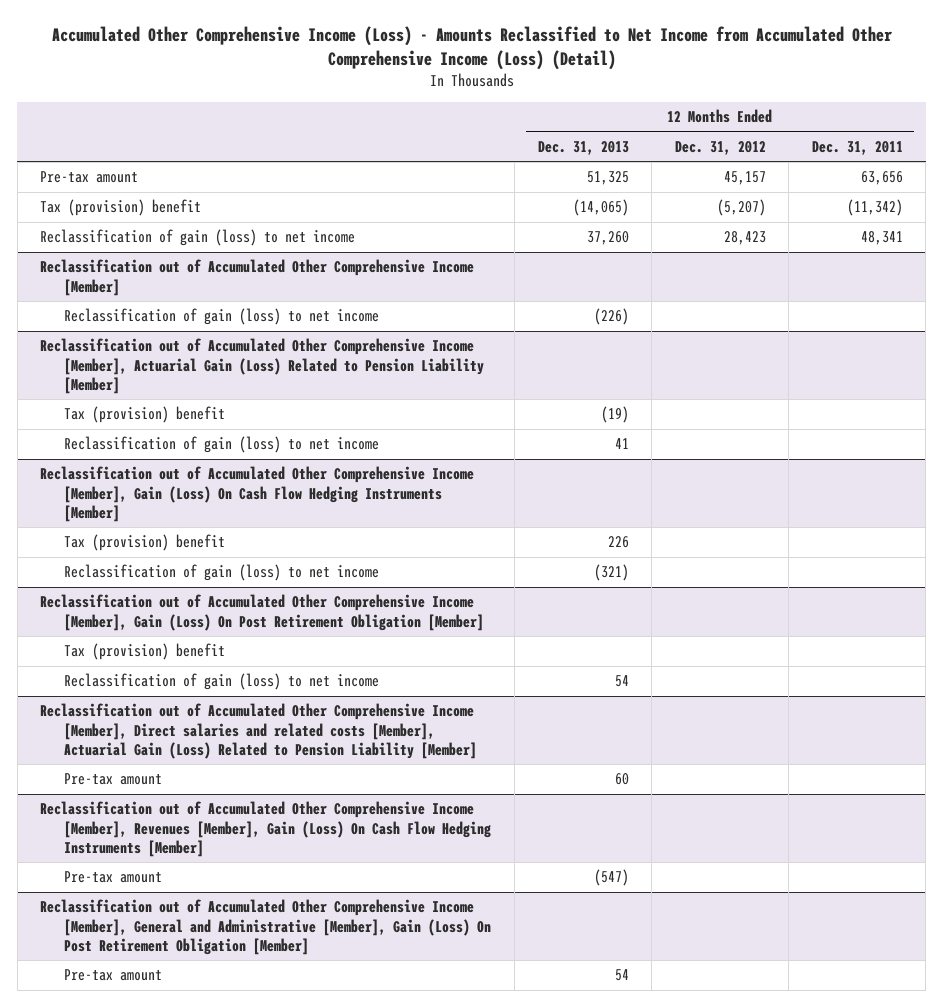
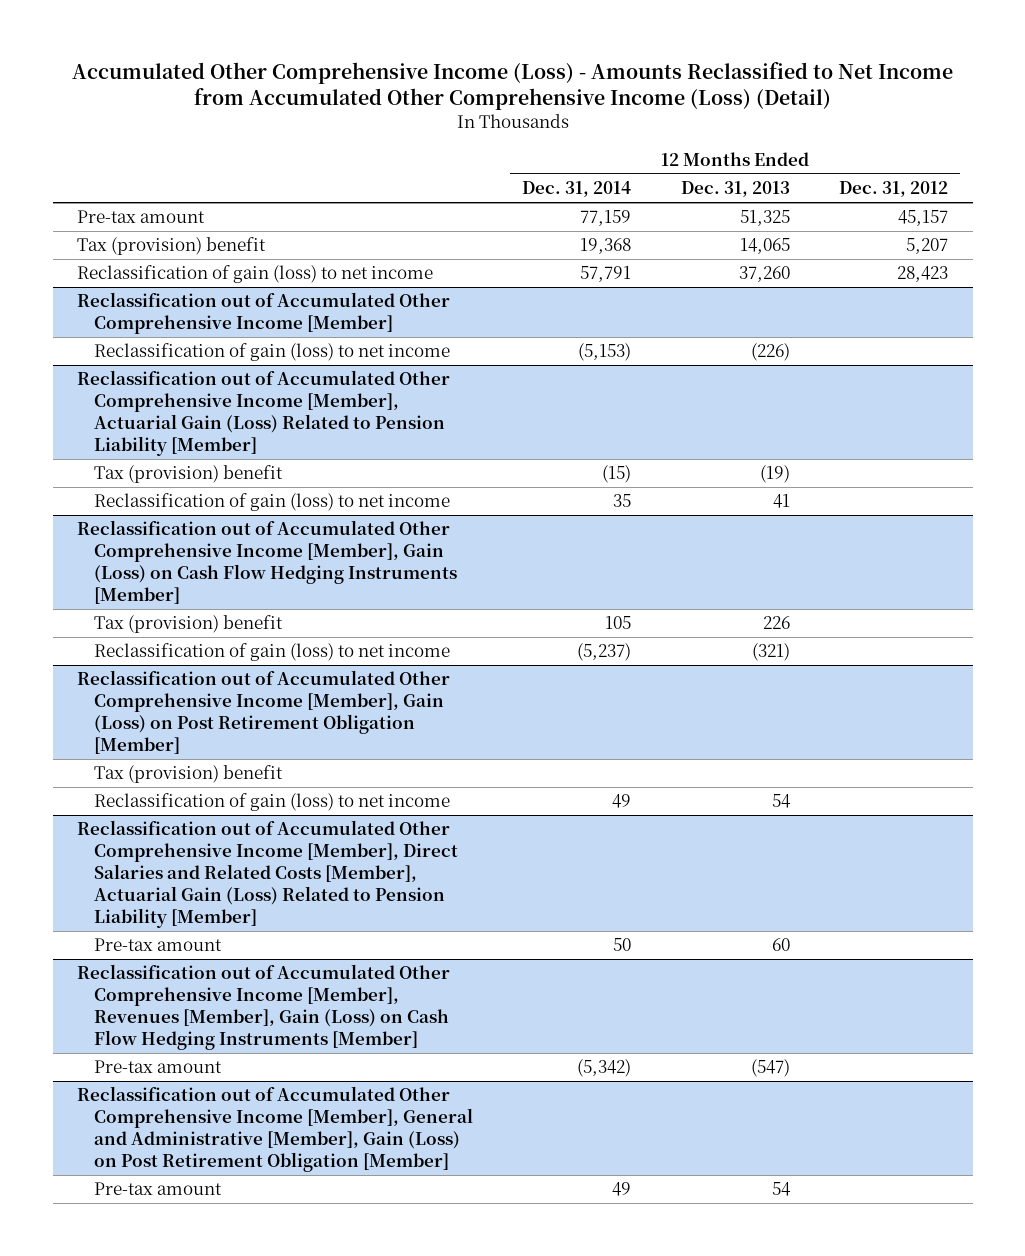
[811,140,903,155] Dec. 31, 2011 -> none
none -> [522,180,632,197] Dec. 31, 2014
[572,199,629,217] (14,065) -> [739,238,790,255] 14,065
[716,199,766,217] (5,207) -> [905,238,948,255] 5,207
[40,466,475,522] Reclassification out of Accumulated Other Comprehensive Income [Member], Gain (Loss) On Cash Flow Hedging Instruments [Member] -> [77,520,457,605] Reclassification out of Accumulated Other Comprehensive Income [Member], Gain (Loss) on Cash Flow Hedging Instruments [Member]
[40,594,485,631] Reclassification out of Accumulated Other Comprehensive Income [Member], Gain (Loss) On Post Retirement Obligation [Member] -> [77,670,451,755] Reclassification out of Accumulated Other Comprehensive Income [Member], Gain (Loss) on Post Retirement Obligation [Member]
[40,703,478,759] Reclassification out of Accumulated Other Comprehensive Income [Member], Direct salaries and related costs [Member], Actuarial Gain (Loss) Related to Pension Liability [Member] -> [77,820,458,928] Reclassification out of Accumulated Other Comprehensive Income [Member], Direct Salaries and Related Costs [Member], Actuarial Gain (Loss) Related to Pension Liability [Member]
[40,801,492,857] Reclassification out of Accumulated Other Comprehensive Income [Member], Revenues [Member], Gain (Loss) On Cash Flow Hedging Instruments [Member] -> [77,964,451,1051] Reclassification out of Accumulated Other Comprehensive Income [Member], Revenues [Member], Gain (Loss) on Cash Flow Hedging Instruments [Member]
[40,899,492,955] Reclassification out of Accumulated Other Comprehensive Income [Member], General and Administrative [Member], Gain (Loss) On Post Retirement Obligation [Member] -> [77,1086,473,1173] Reclassification out of Accumulated Other Comprehensive Income [Member], General and Administrative [Member], Gain (Loss) on Post Retirement Obligation [Member]

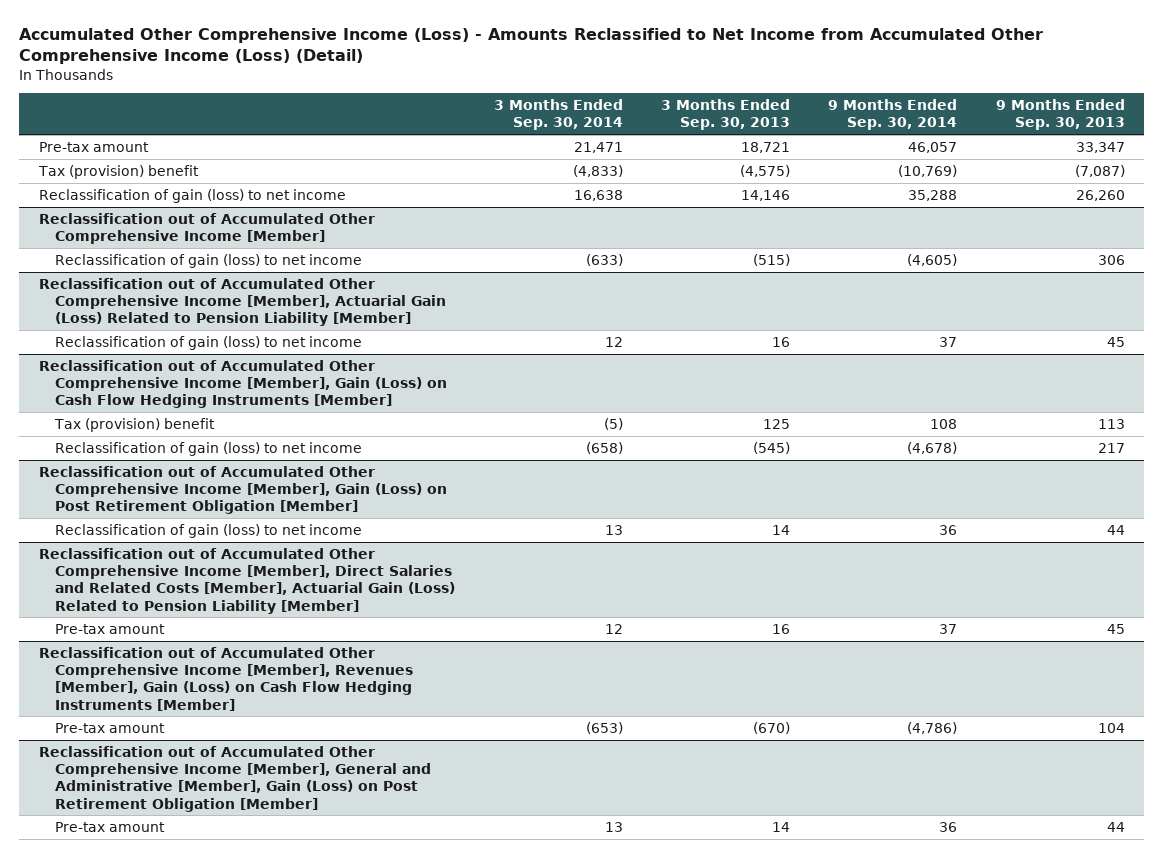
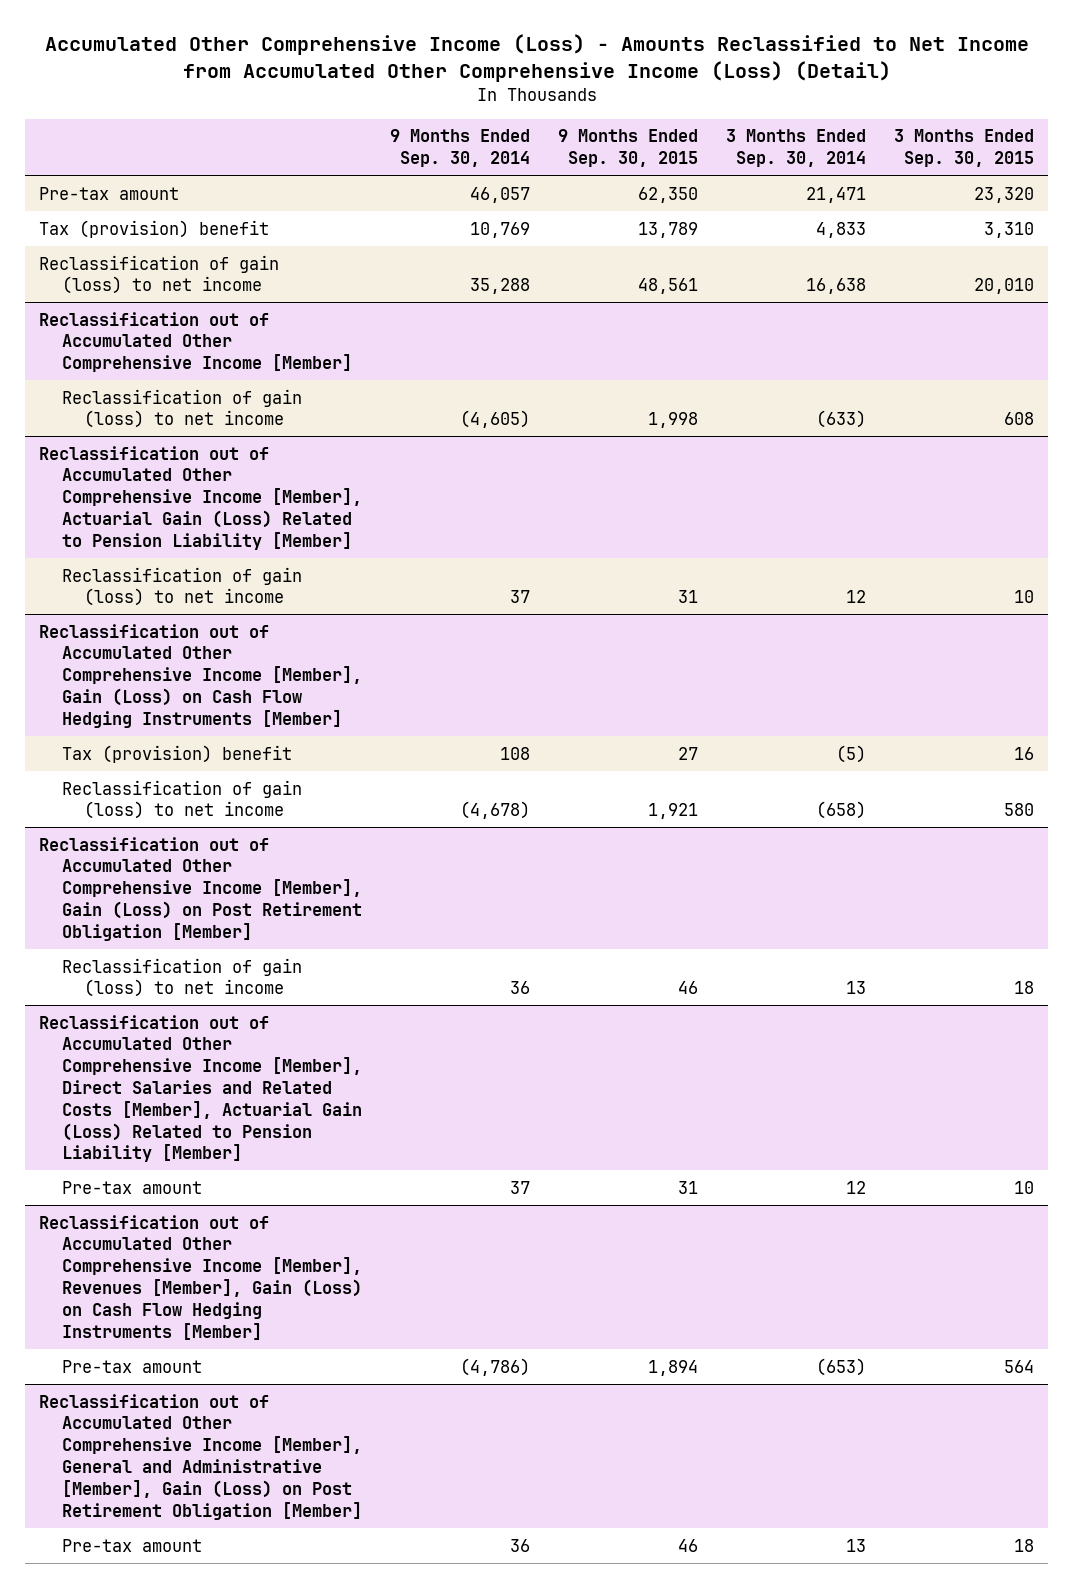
[660,99,790,131] 3 Months Ended Sep. 30, 2013 -> none
[995,99,1125,131] 9 Months Ended Sep. 30, 2013 -> none
none -> [557,129,698,168] 9 Months Ended Sep. 30, 2015
none -> [894,129,1035,168] 3 Months Ended Sep. 30, 2015
[572,164,623,177] (4,833) -> [816,221,867,238] 4,833
[898,164,958,177] (10,769) -> [469,221,530,238] 10,769

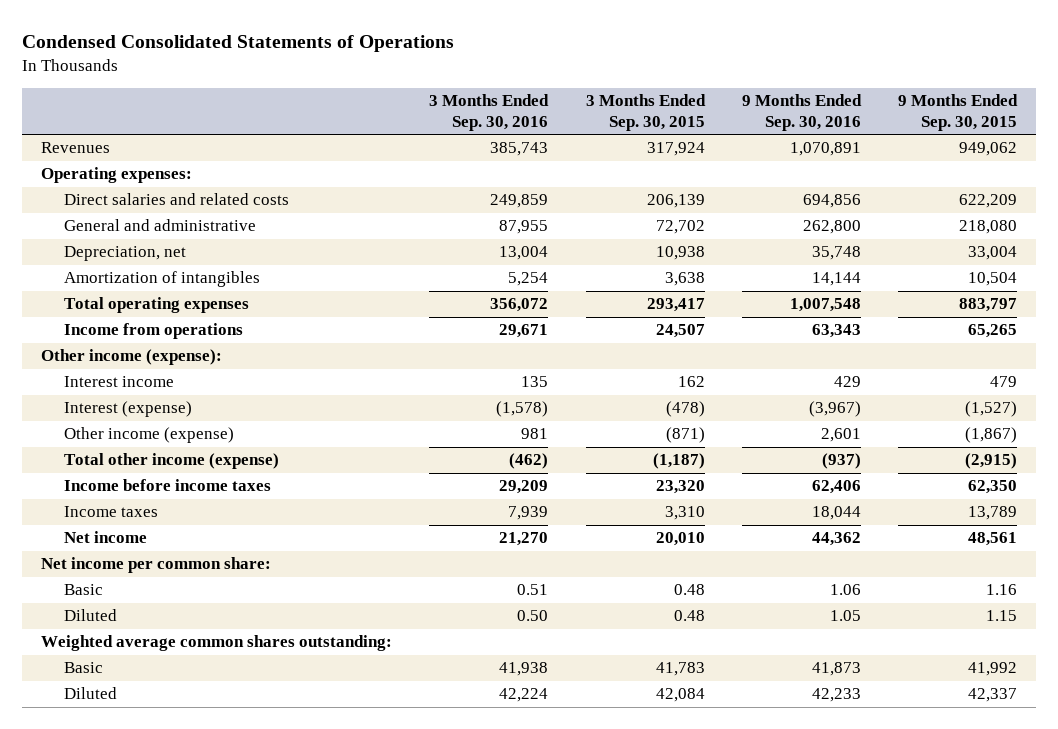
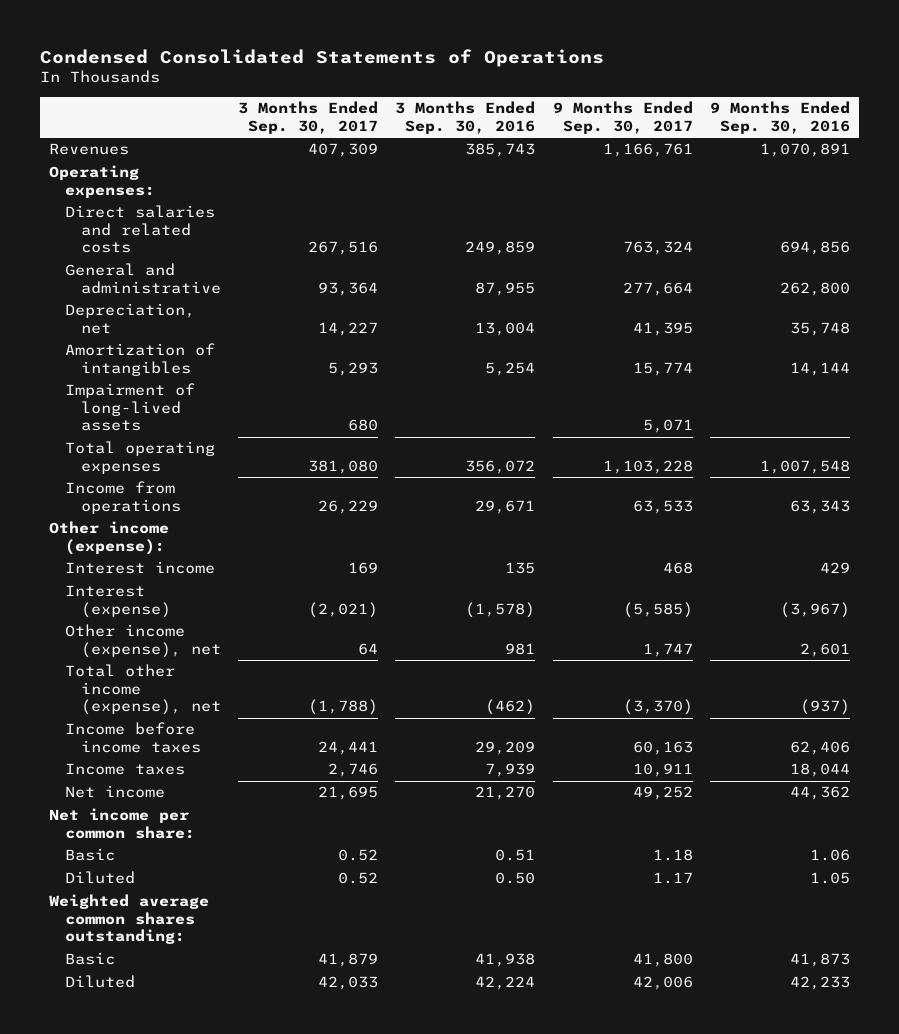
[585,94,706,131] 3 Months Ended Sep. 30, 2015 -> none
[898,94,1019,131] 9 Months Ended Sep. 30, 2015 -> none
none -> [238,101,379,134] 3 Months Ended Sep. 30, 2017
none -> [552,101,693,134] 9 Months Ended Sep. 30, 2017
none -> [64,383,195,432] Impairment of long-lived assets
[64,427,235,444] Other income (expense) -> [64,624,221,658] Other income (expense), net
[64,453,280,470] Total other income (expense) -> [64,664,221,716] Total other income (expense), net

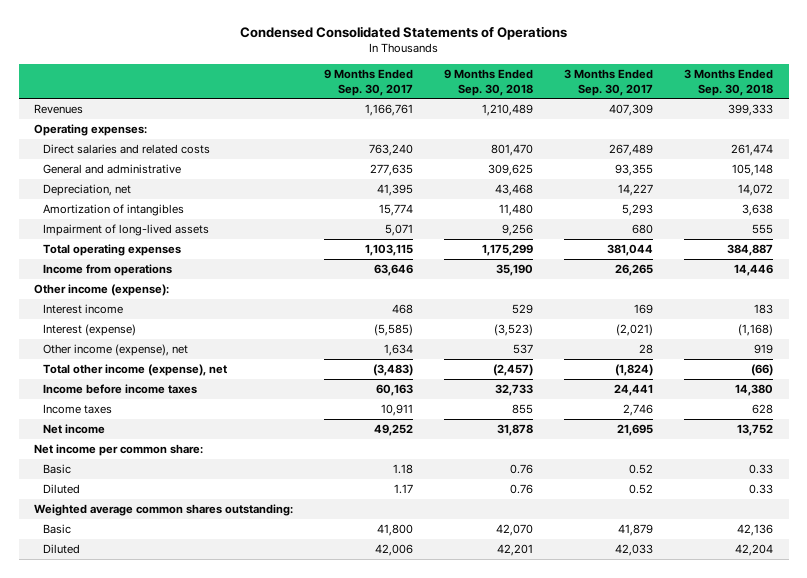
[395,101,536,134] 3 Months Ended Sep. 30, 2016 -> none
[709,101,850,134] 9 Months Ended Sep. 30, 2016 -> none
none -> [444,68,534,96] 9 Months Ended Sep. 30, 2018
none -> [684,68,774,96] 3 Months Ended Sep. 30, 2018
[308,241,379,256] 267,516 -> [609,143,654,156] 267,489
[622,241,693,256] 763,324 -> [369,143,414,156] 763,240
[318,281,379,296] 93,364 -> [615,163,654,176] 93,355
[622,281,693,296] 277,664 -> [370,163,414,176] 277,635
[308,459,379,474] 381,080 -> [607,243,654,256] 381,044
[602,459,693,474] 1,103,228 -> [365,243,414,256] 1,103,115
[318,499,379,514] 26,229 -> [615,263,654,276] 26,265
[632,499,693,514] 63,533 -> [374,263,414,276] 63,646
[358,642,379,655] 64 -> [639,343,654,354] 28
[642,642,693,657] 1,747 -> [384,343,414,356] 1,634
[308,699,379,716] (1,788) -> [615,363,654,376] (1,824)
[622,699,693,716] (3,370) -> [373,363,414,376] (3,483)

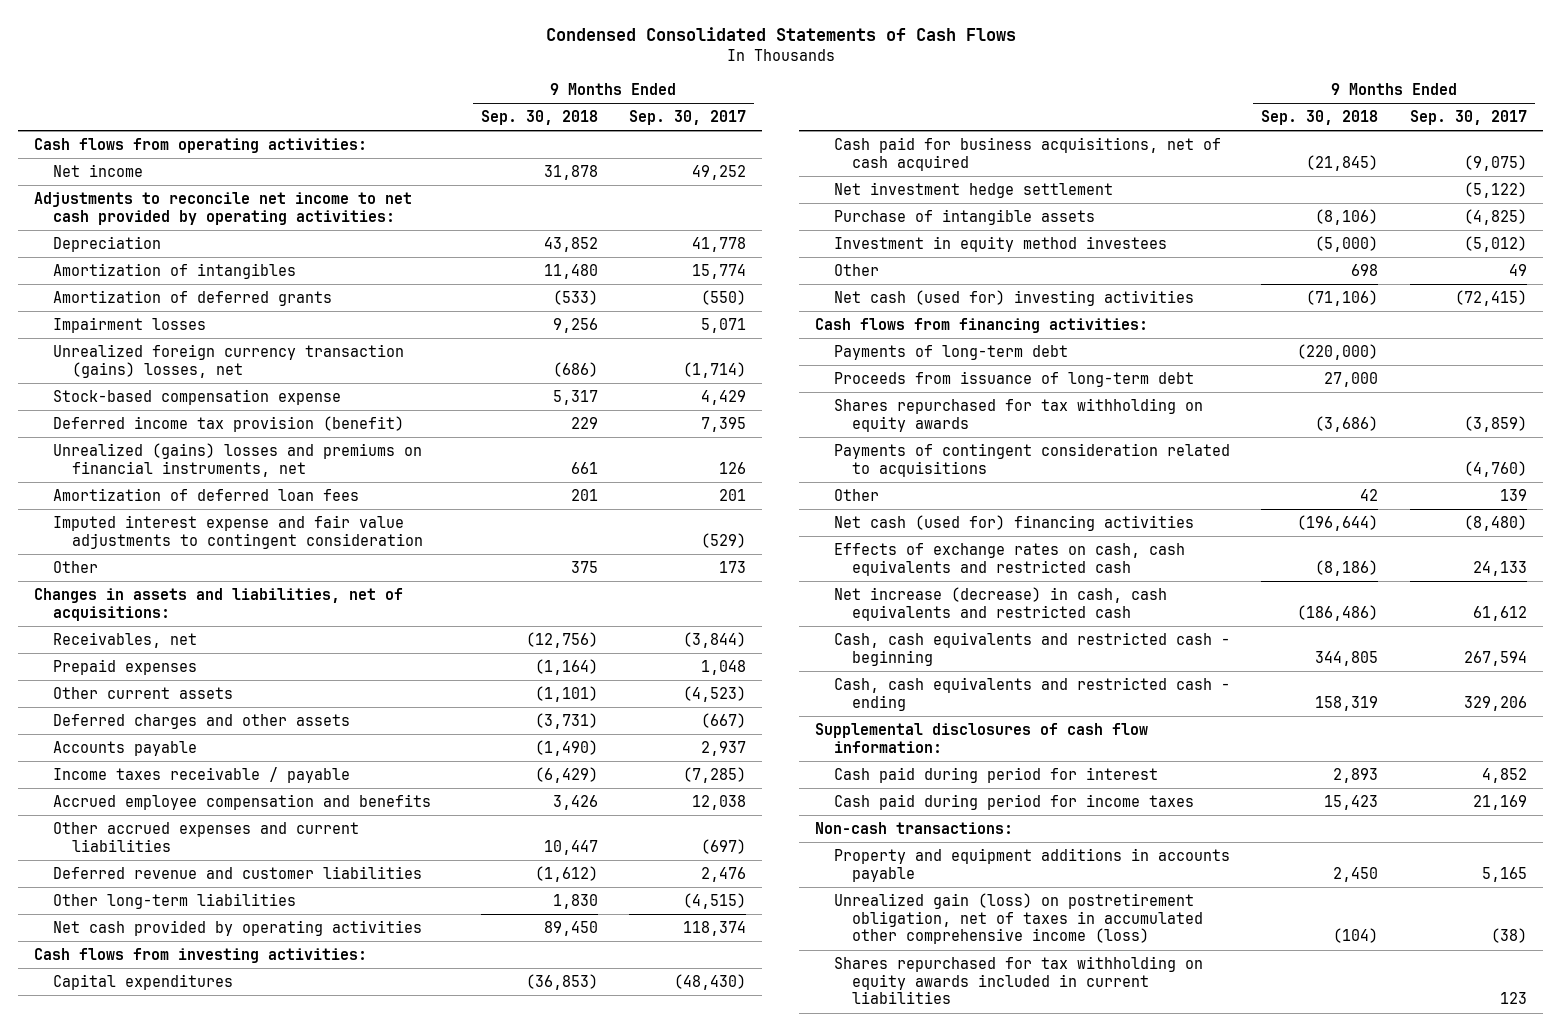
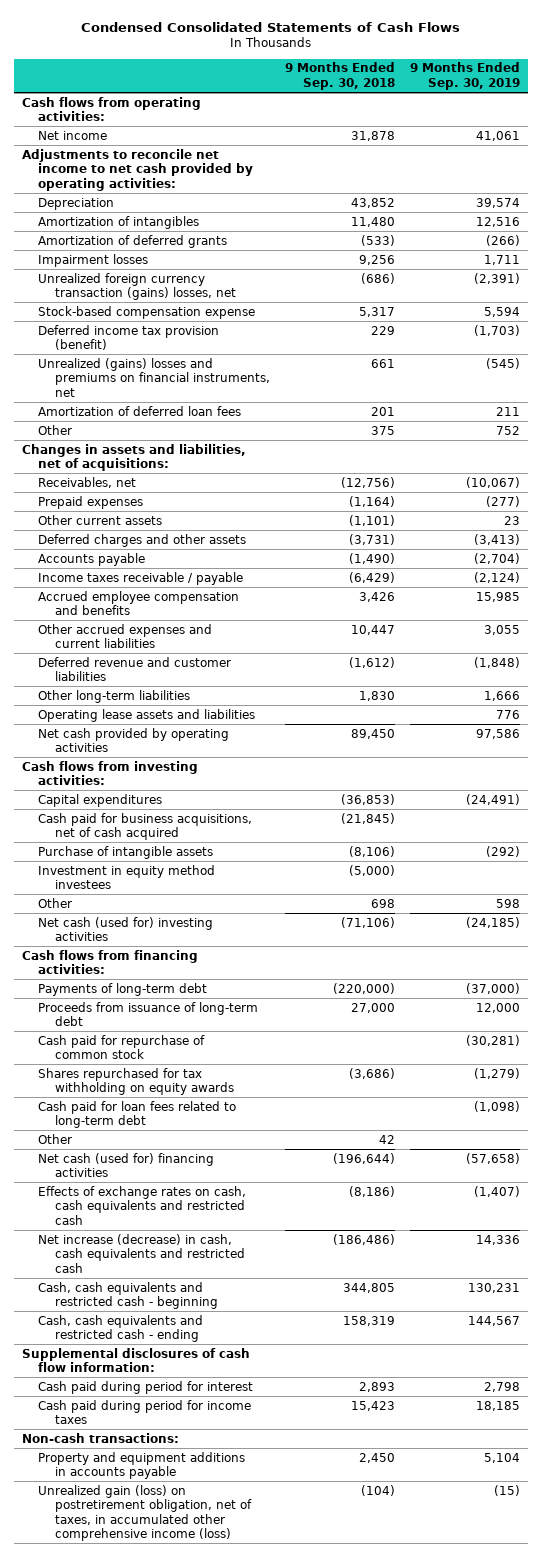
[629,110,747,126] Sep. 30, 2017 -> none
none -> [410,62,521,90] 9 Months Ended Sep. 30, 2019
[52,514,423,549] Imputed interest expense and fair value adjustments to contingent consideration -> none
none -> [38,708,256,722] Operating lease assets and liabilities
[833,181,1113,198] Net investment hedge settlement -> none
none -> [38,1034,206,1060] Cash paid for repurchase of common stock
[833,442,1230,477] Payments of contingent consideration related to acquisitions -> none
none -> [38,1100,237,1129] Cash paid for loan fees related to long-term debt
[833,955,1203,1005] Shares repurchased for tax withholding on equity awards included in current liabilities -> none
[833,892,1204,945] Unrealized gain (loss) on postretirement obligation, net of taxes in accumulated other comprehensive income (loss) -> [38,1484,252,1542] Unrealized gain (loss) on postretirement obligation, net of taxes, in accumulated other comprehensive income (loss)

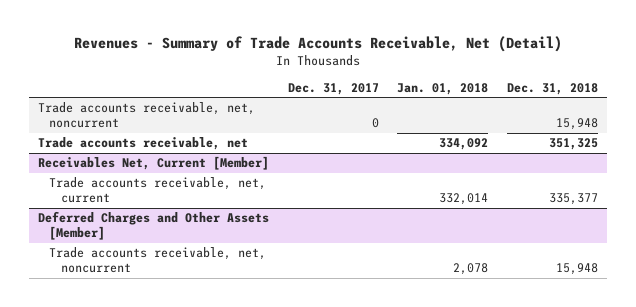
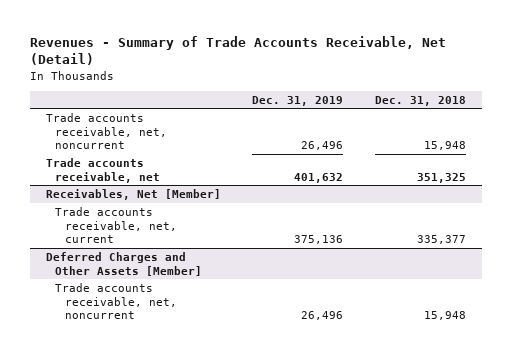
[287,82,379,95] Dec. 31, 2017 -> none
[397,82,489,95] Jan. 01, 2018 -> none
none -> [252,95,344,106] Dec. 31, 2019
[37,156,269,171] Receivables Net, Current [Member] -> [45,188,221,200] Receivables, Net [Member]

